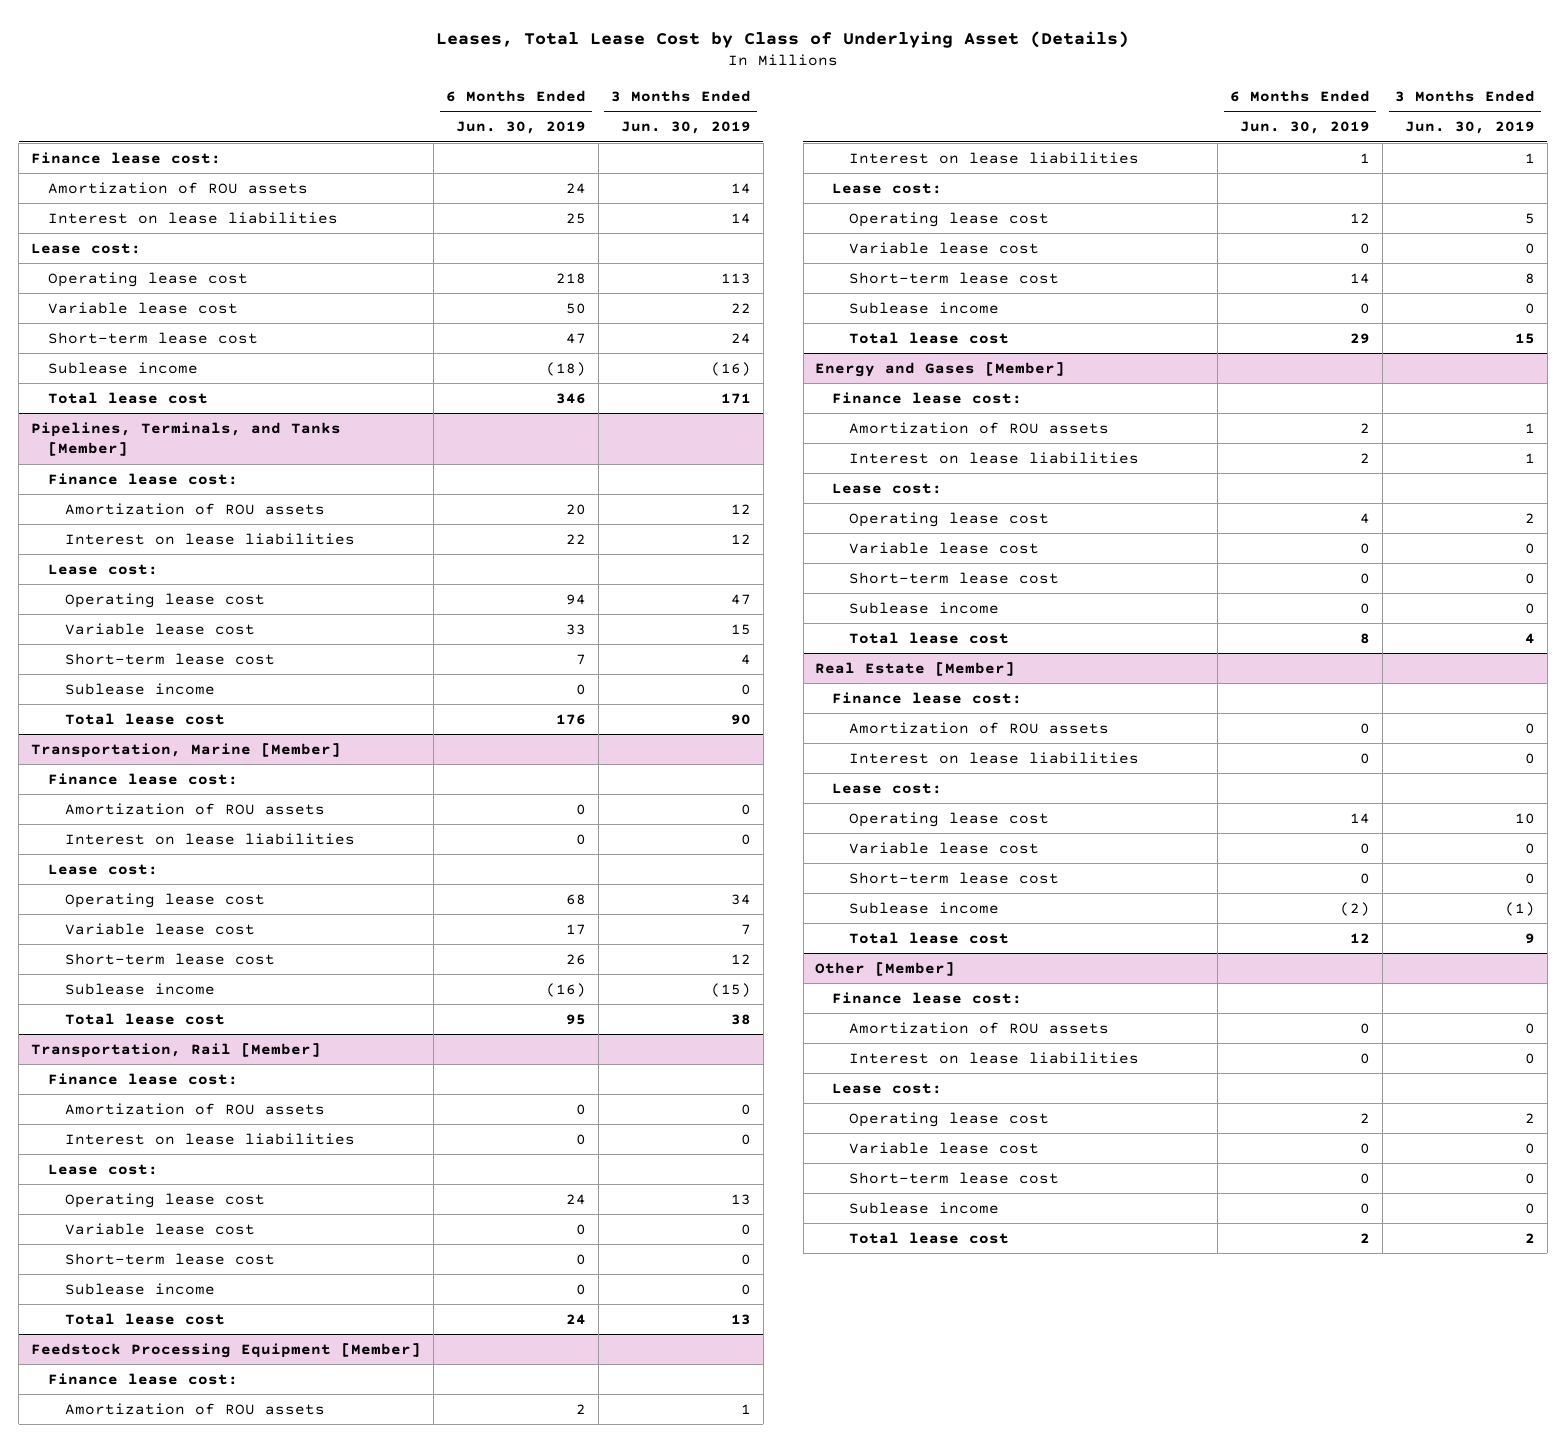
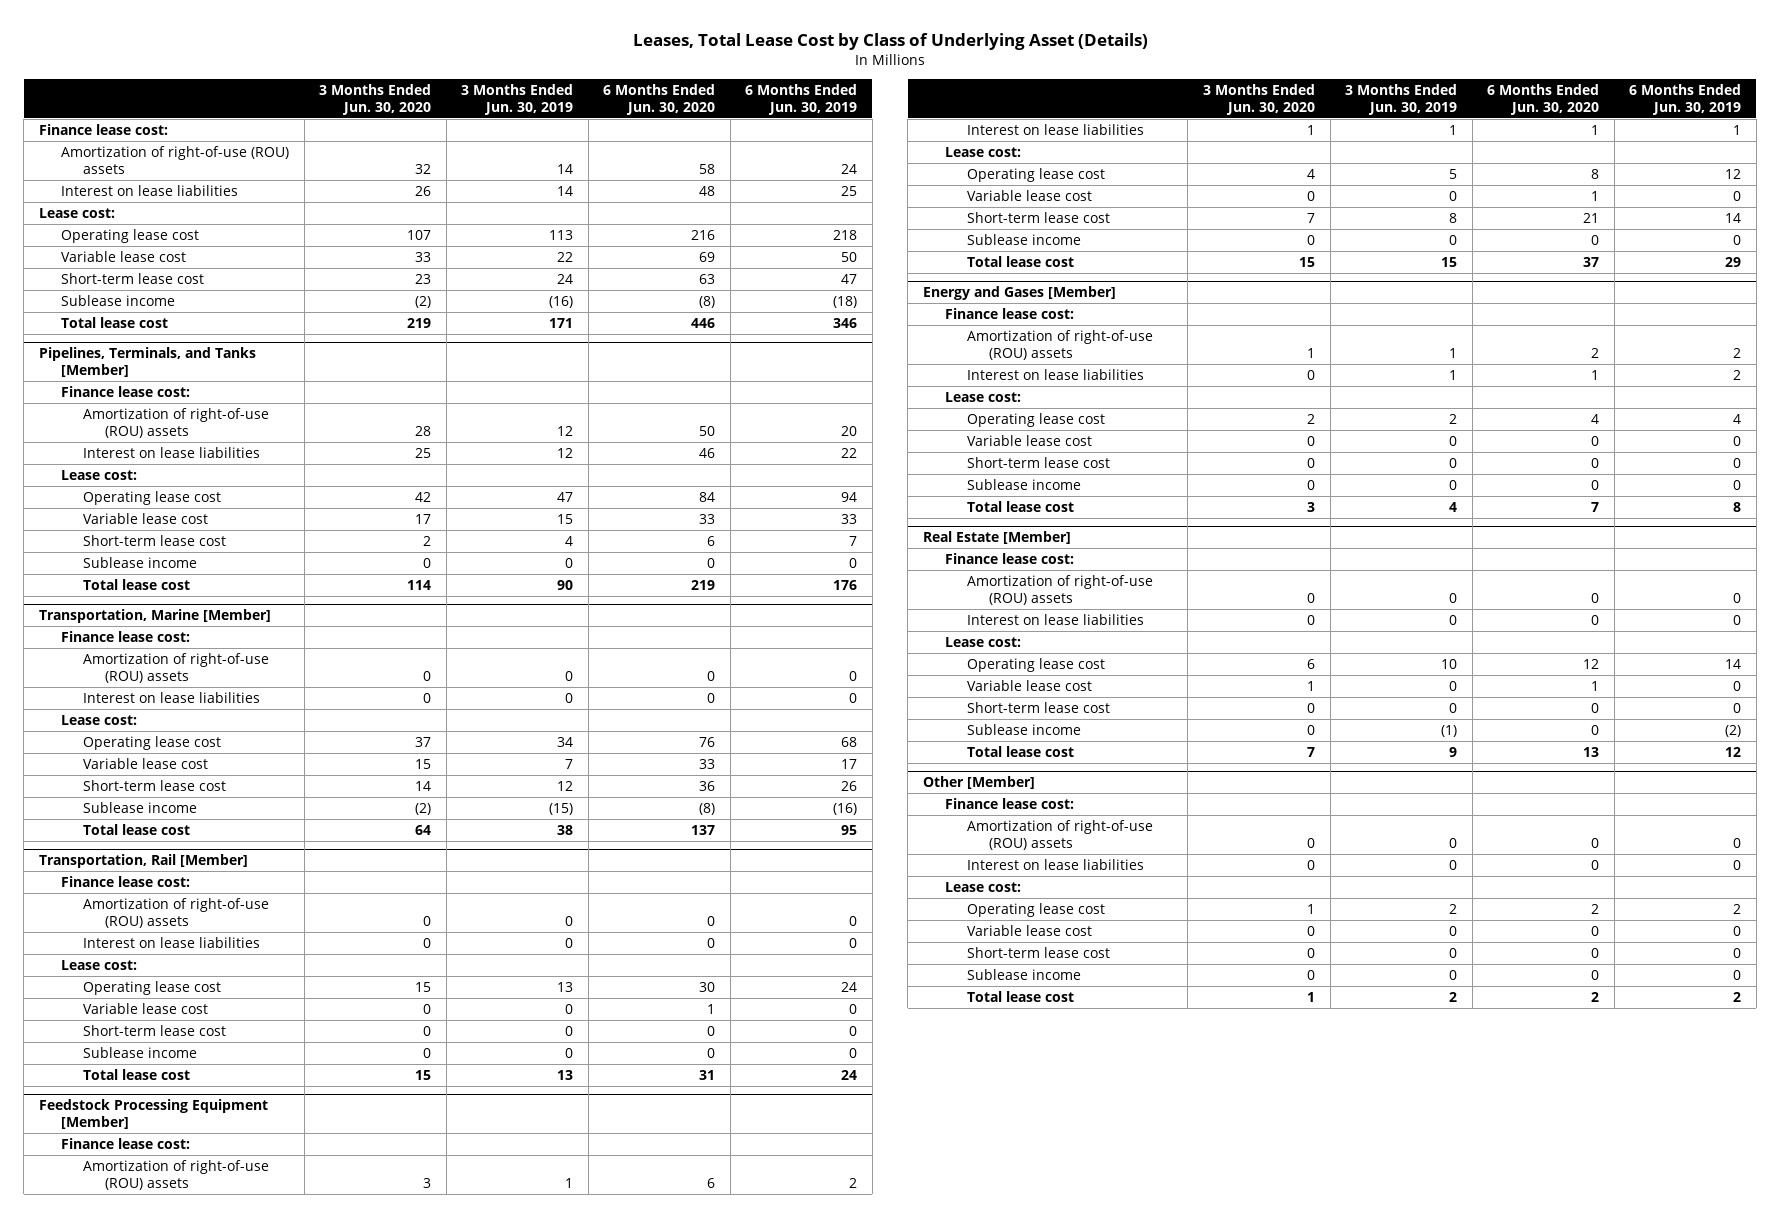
none -> [319,84,432,116] 3 Months Ended Jun. 30, 2020
none -> [603,84,716,116] 6 Months Ended Jun. 30, 2020
[47,181,308,194] Amortization of ROU assets -> [60,145,289,174] Amortization of right-of-use (ROU) assets
[64,502,325,515] Amortization of ROU assets -> [83,407,270,438] Amortization of right-of-use (ROU) assets
[64,802,325,815] Amortization of ROU assets -> [83,652,270,683] Amortization of right-of-use (ROU) assets
[64,1102,325,1115] Amortization of ROU assets -> [83,897,270,928] Amortization of right-of-use (ROU) assets
[64,1402,325,1415] Amortization of ROU assets -> [83,1159,270,1190] Amortization of right-of-use (ROU) assets
[849,421,1110,434] Amortization of ROU assets -> [966,329,1153,360] Amortization of right-of-use (ROU) assets
[849,721,1110,734] Amortization of ROU assets -> [966,574,1153,605] Amortization of right-of-use (ROU) assets
[849,1021,1110,1034] Amortization of ROU assets -> [966,819,1153,850] Amortization of right-of-use (ROU) assets

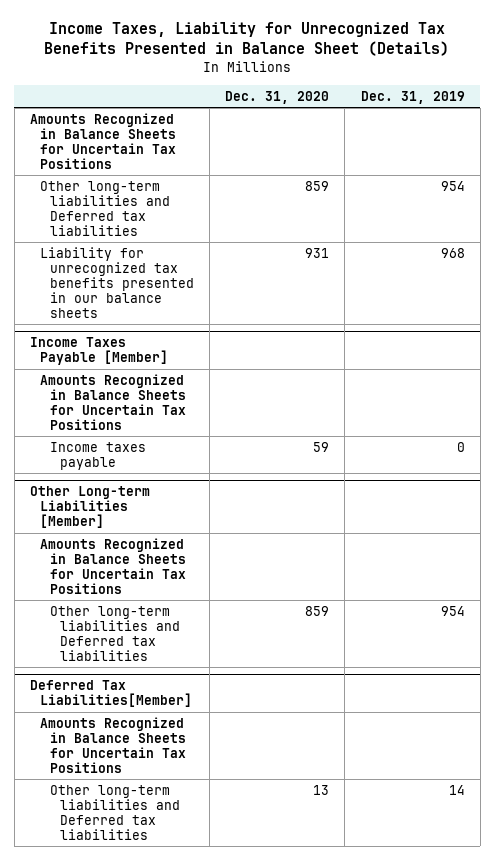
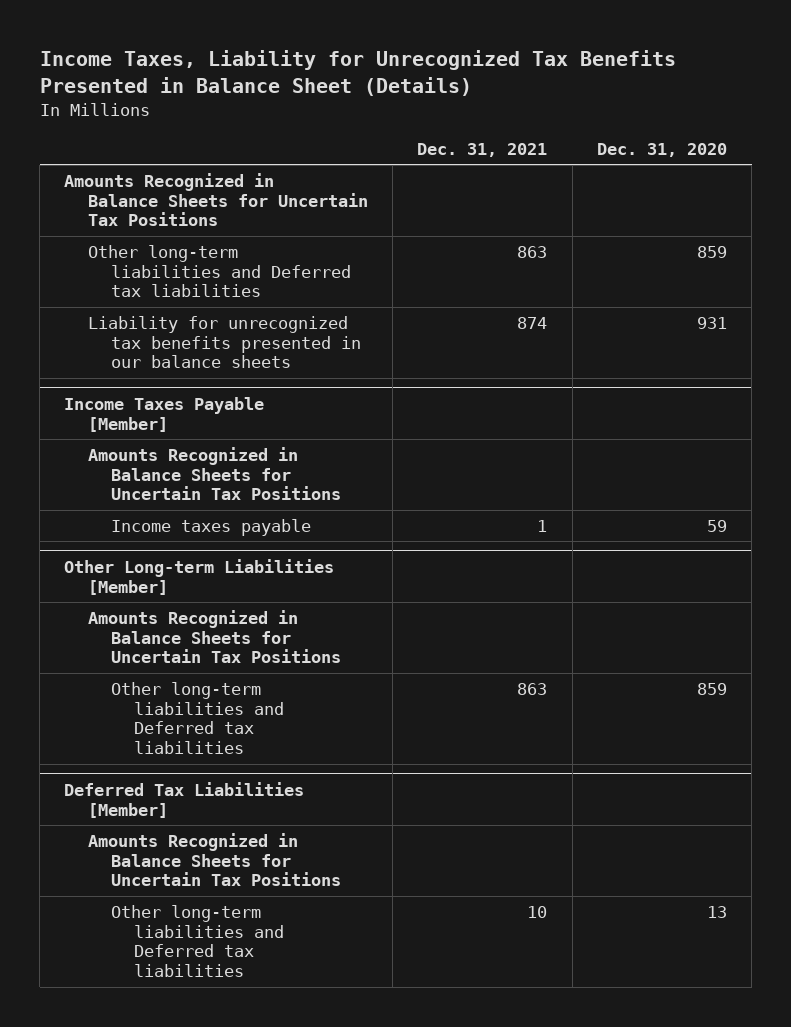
[360,90,465,104] Dec. 31, 2019 -> none
none -> [417,142,548,157] Dec. 31, 2021
[29,680,192,708] Deferred Tax Liabilities[Member] -> [64,781,305,818] Deferred Tax Liabilities [Member]

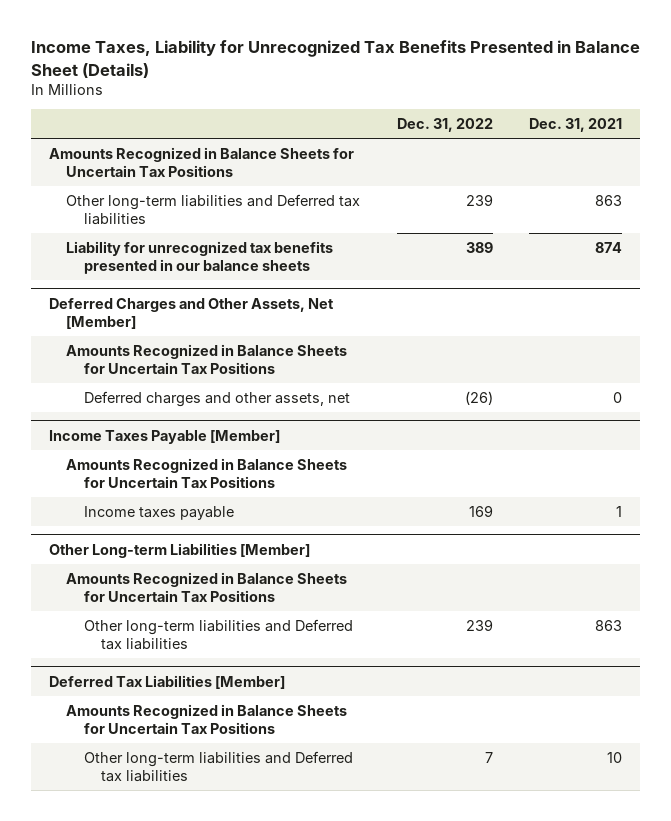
[596,142,727,157] Dec. 31, 2020 -> none
none -> [396,117,493,132] Dec. 31, 2022
none -> [49,297,335,329] Deferred Charges and Other Assets, Net [Member]
none -> [66,343,348,374] Amounts Recognized in Balance Sheets for Uncertain Tax Positions
none -> [83,390,350,407] Deferred charges and other assets, net

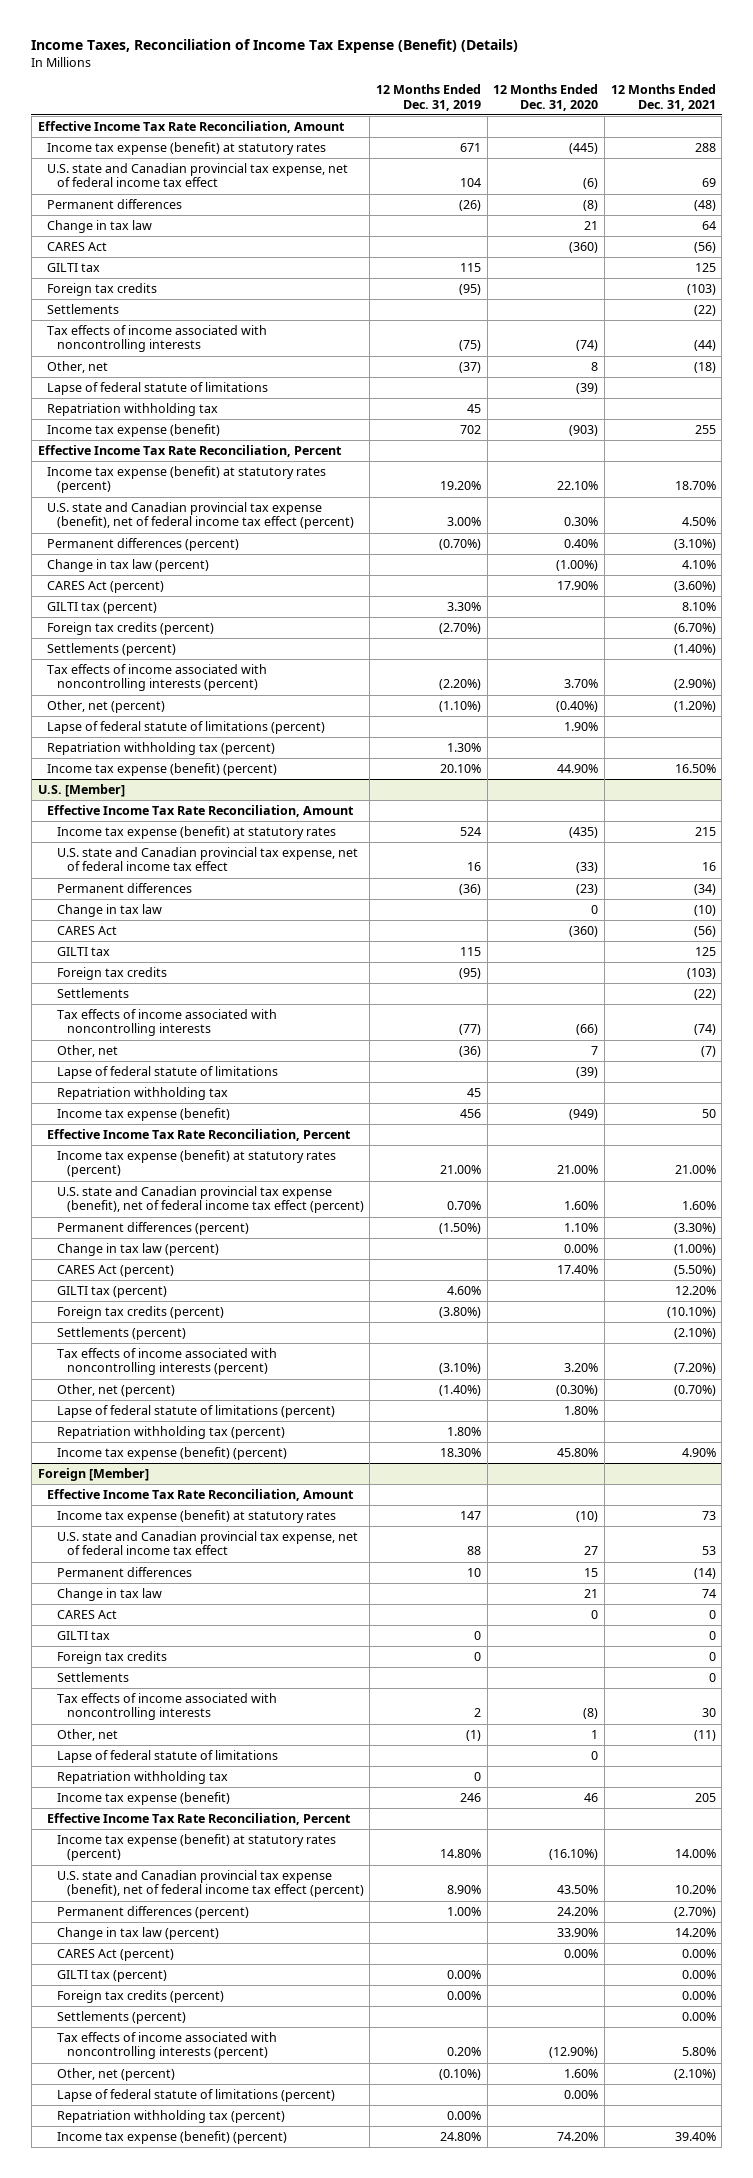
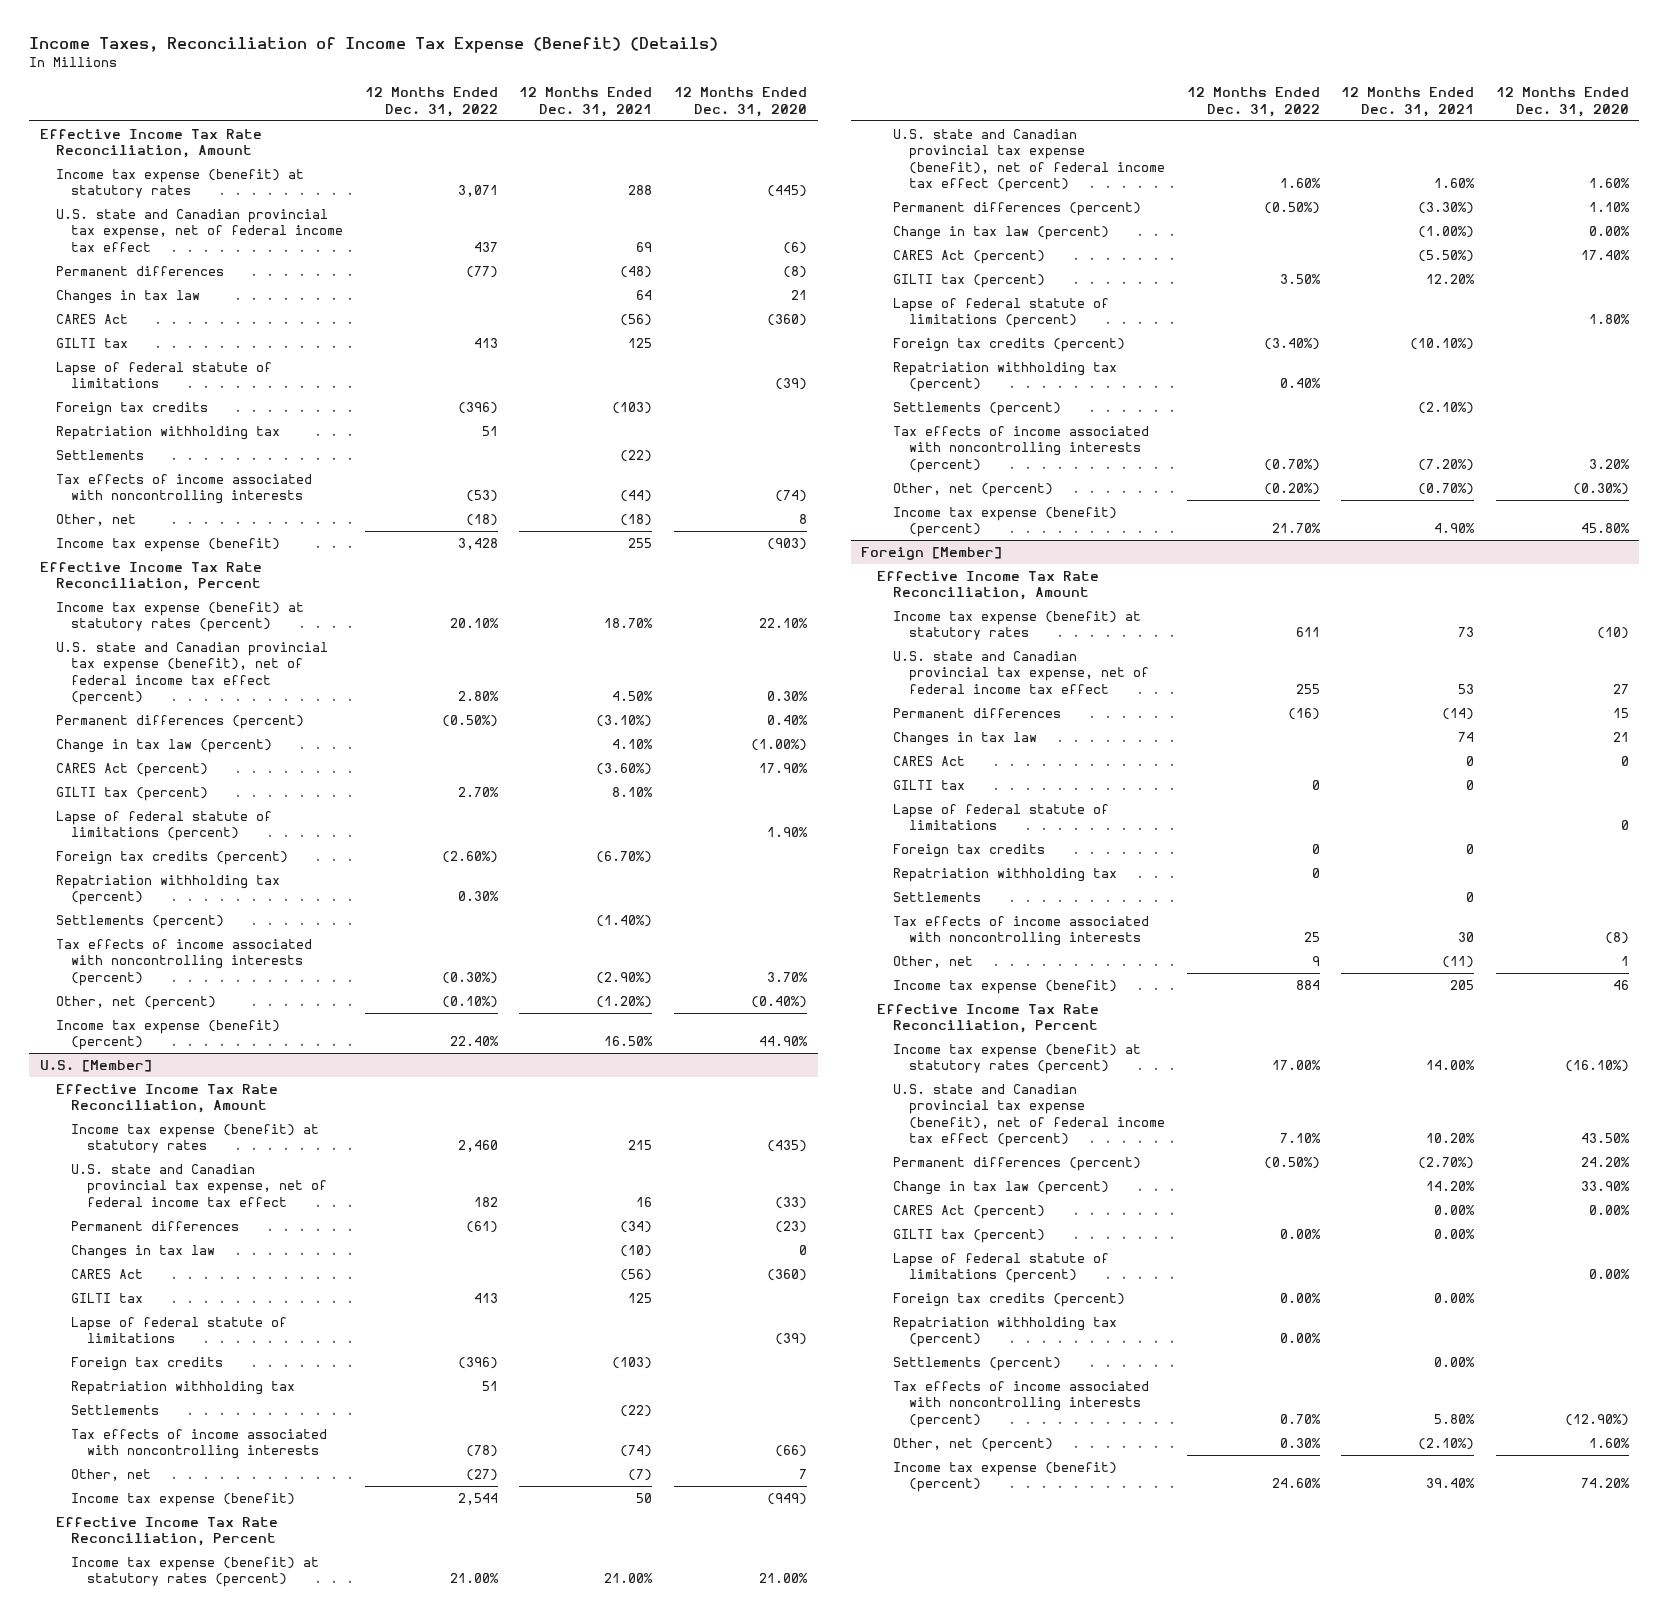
[375,84,481,111] 12 Months Ended Dec. 31, 2019 -> none
none -> [364,87,498,117] 12 Months Ended Dec. 31, 2022
[47,220,153,234] Change in tax law -> [55,289,200,304] Changes in tax law
[47,382,269,396] Lapse of federal statute of limitations -> [55,361,272,389] Lapse of federal statute of limitations
[47,403,219,417] Repatriation withholding tax -> [55,425,280,440] Repatriation withholding tax
[47,721,326,735] Lapse of federal statute of limitations (percent) -> [55,810,272,842] Lapse of federal statute of limitations (percent)
[47,742,276,756] Repatriation withholding tax (percent) -> [55,874,280,906] Repatriation withholding tax (percent)
[56,904,162,918] Change in tax law -> [71,1244,216,1259] Changes in tax law
[56,1066,278,1080] Lapse of federal statute of limitations -> [71,1316,288,1344] Lapse of federal statute of limitations
[56,1087,228,1101] Repatriation withholding tax -> [71,1380,296,1395] Repatriation withholding tax
[56,1405,335,1419] Lapse of federal statute of limitations (percent) -> [893,297,1110,329] Lapse of federal statute of limitations (percent)
[56,1426,285,1440] Repatriation withholding tax (percent) -> [893,361,1118,393] Repatriation withholding tax (percent)
[56,1588,162,1602] Change in tax law -> [893,731,1038,746] Changes in tax law
[56,1750,278,1764] Lapse of federal statute of limitations -> [893,803,1110,831] Lapse of federal statute of limitations
[56,1771,228,1785] Repatriation withholding tax -> [893,867,1118,882] Repatriation withholding tax
[56,2089,335,2103] Lapse of federal statute of limitations (percent) -> [893,1252,1110,1284] Lapse of federal statute of limitations (percent)
[56,2110,285,2124] Repatriation withholding tax (percent) -> [893,1316,1118,1348] Repatriation withholding tax (percent)

